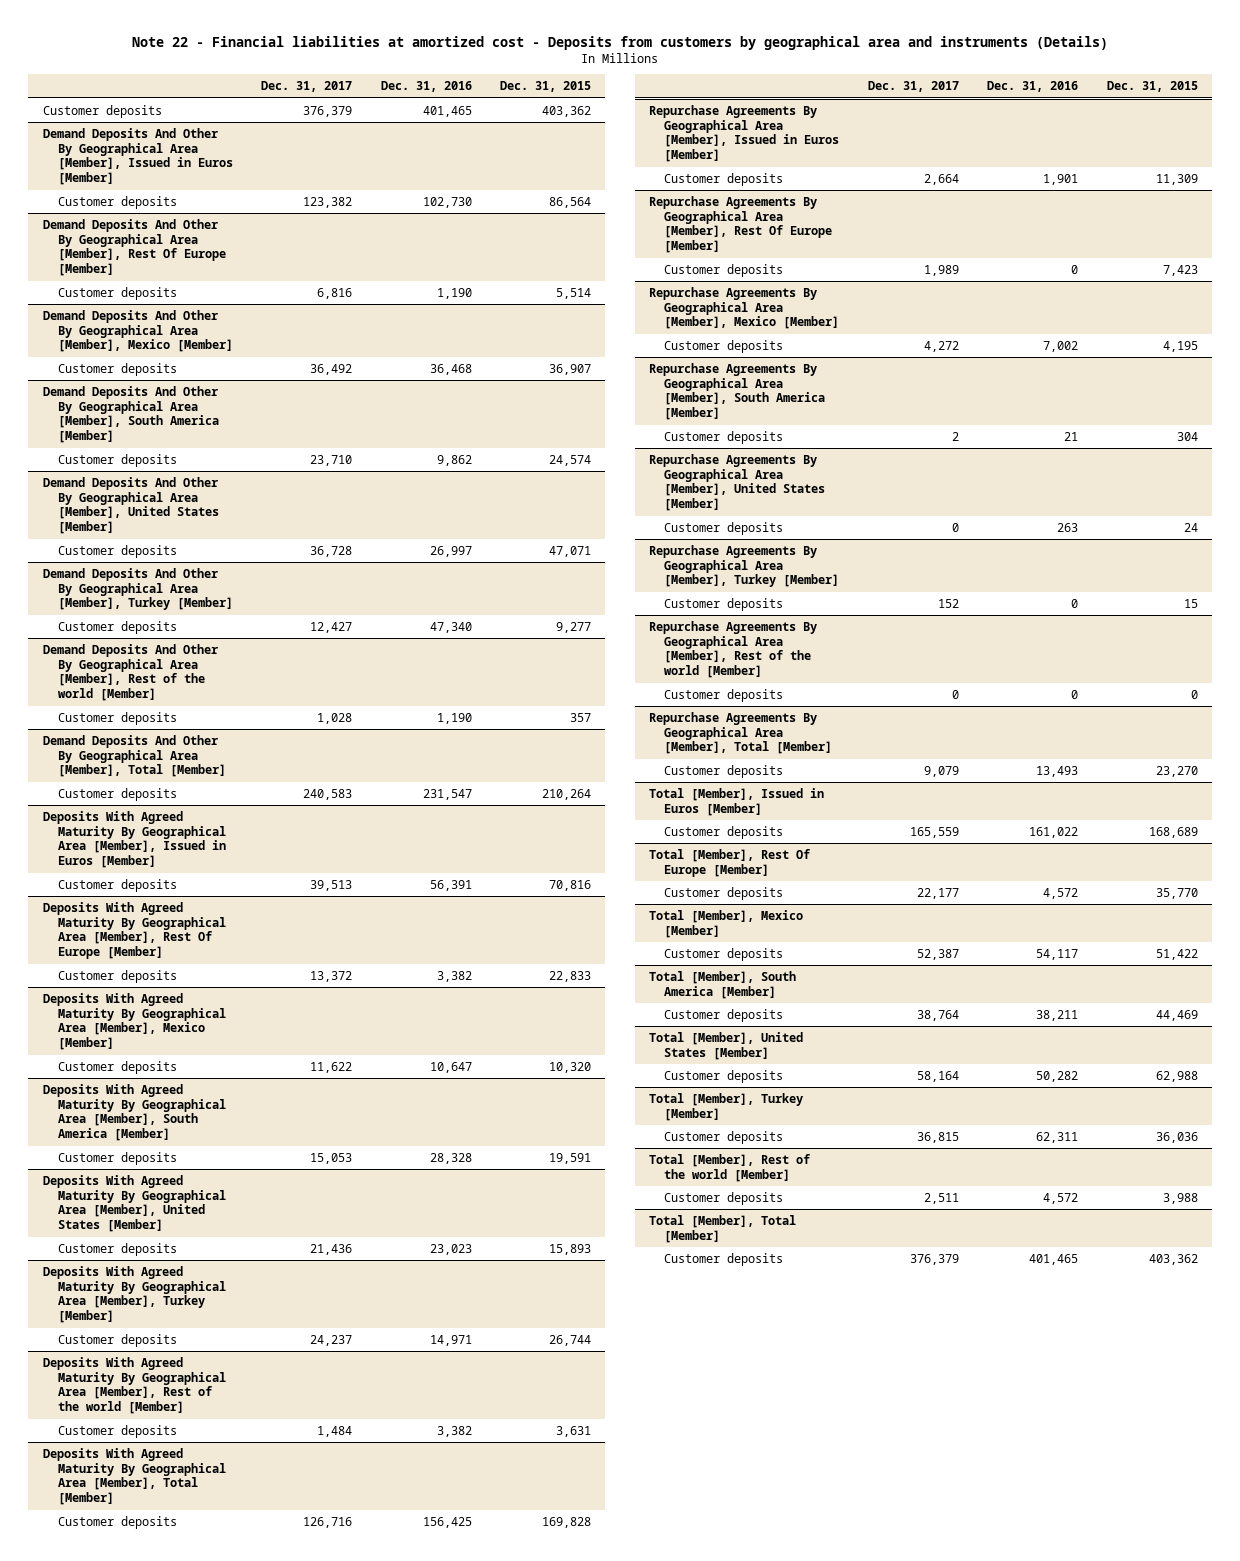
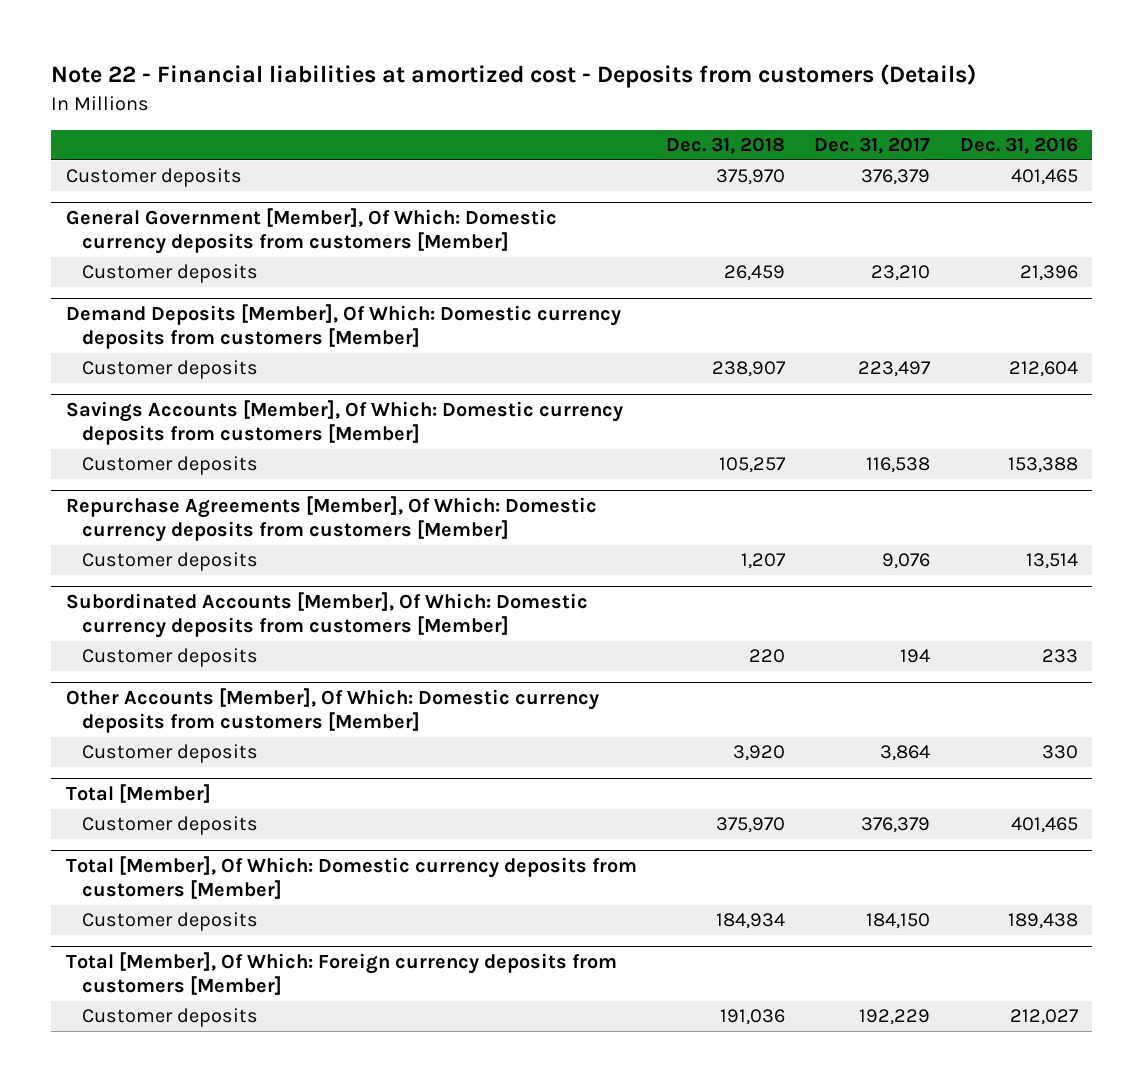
[132,35,1109,50] Note 22 - Financial liabilities at amortized cost - Deposits from customers by geographical area and instruments (Details) -> [50,64,976,89] Note 22 - Financial liabilities at amortized cost - Deposits from customers (Details)
[500,81,592,93] Dec. 31, 2015 -> none
none -> [665,137,785,155] Dec. 31, 2018
[42,127,233,186] Demand Deposits And Other By Geographical Area [Member], Issued in Euros [Member] -> none
[42,218,226,277] Demand Deposits And Other By Geographical Area [Member], Rest Of Europe [Member] -> none
[42,309,233,353] Demand Deposits And Other By Geographical Area [Member], Mexico [Member] -> none
[42,385,219,444] Demand Deposits And Other By Geographical Area [Member], South America [Member] -> none
[42,476,219,535] Demand Deposits And Other By Geographical Area [Member], United States [Member] -> none
[42,567,233,611] Demand Deposits And Other By Geographical Area [Member], Turkey [Member] -> none
[42,643,218,702] Demand Deposits And Other By Geographical Area [Member], Rest of the world [Member] -> none
[57,711,177,725] Customer deposits -> none
[42,734,226,778] Demand Deposits And Other By Geographical Area [Member], Total [Member] -> none
[57,787,177,801] Customer deposits -> none
[42,810,226,869] Deposits With Agreed Maturity By Geographical Area [Member], Issued in Euros [Member] -> none
[57,878,177,892] Customer deposits -> none
[42,901,226,960] Deposits With Agreed Maturity By Geographical Area [Member], Rest Of Europe [Member] -> none
[57,969,177,983] Customer deposits -> none
[42,992,226,1051] Deposits With Agreed Maturity By Geographical Area [Member], Mexico [Member] -> none
[57,1060,177,1074] Customer deposits -> none
[42,1083,226,1142] Deposits With Agreed Maturity By Geographical Area [Member], South America [Member] -> none
[57,1151,177,1165] Customer deposits -> none
[42,1174,226,1233] Deposits With Agreed Maturity By Geographical Area [Member], United States [Member] -> none
[57,1242,177,1256] Customer deposits -> none
[42,1265,226,1324] Deposits With Agreed Maturity By Geographical Area [Member], Turkey [Member] -> none
[57,1333,177,1347] Customer deposits -> none
[42,1356,226,1415] Deposits With Agreed Maturity By Geographical Area [Member], Rest of the world [Member] -> none
[57,1424,177,1438] Customer deposits -> none
[42,1447,226,1506] Deposits With Agreed Maturity By Geographical Area [Member], Total [Member] -> none
[57,1515,177,1529] Customer deposits -> none
[649,104,840,163] Repurchase Agreements By Geographical Area [Member], Issued in Euros [Member] -> none
[664,172,784,186] Customer deposits -> none
[649,195,833,254] Repurchase Agreements By Geographical Area [Member], Rest Of Europe [Member] -> none
[664,263,784,277] Customer deposits -> none
[649,286,840,330] Repurchase Agreements By Geographical Area [Member], Mexico [Member] -> none
[664,339,784,353] Customer deposits -> none
[649,362,826,421] Repurchase Agreements By Geographical Area [Member], South America [Member] -> none
[664,430,784,444] Customer deposits -> none
[649,453,826,512] Repurchase Agreements By Geographical Area [Member], United States [Member] -> none
[664,521,784,535] Customer deposits -> none
[649,544,840,588] Repurchase Agreements By Geographical Area [Member], Turkey [Member] -> none
[664,597,784,611] Customer deposits -> none
[649,620,818,679] Repurchase Agreements By Geographical Area [Member], Rest of the world [Member] -> none
[664,688,784,702] Customer deposits -> none
[649,711,833,755] Repurchase Agreements By Geographical Area [Member], Total [Member] -> none
[664,764,784,778] Customer deposits -> none
[649,787,825,816] Total [Member], Issued in Euros [Member] -> none
[664,825,784,839] Customer deposits -> none
[649,848,811,877] Total [Member], Rest Of Europe [Member] -> none
[664,886,784,900] Customer deposits -> none
[649,909,804,938] Total [Member], Mexico [Member] -> none
[664,947,784,961] Customer deposits -> none
[649,970,797,999] Total [Member], South America [Member] -> none
[664,1008,784,1022] Customer deposits -> none
[649,1031,804,1060] Total [Member], United States [Member] -> none
[664,1069,784,1083] Customer deposits -> none
[649,1092,804,1121] Total [Member], Turkey [Member] -> none
[664,1130,784,1144] Customer deposits -> none
[649,1153,811,1182] Total [Member], Rest of the world [Member] -> none
[664,1191,784,1205] Customer deposits -> none
none -> [65,208,557,255] General Government [Member], Of Which: Domestic currency deposits from customers [Member]
[303,196,353,208] 123,382 -> [871,265,931,282] 23,210
[422,196,472,208] 102,730 -> [1019,265,1078,282] 21,396
none -> [65,304,621,350] Demand Deposits [Member], Of Which: Domestic currency deposits from customers [Member]
[317,287,353,299] 6,816 -> [858,361,932,378] 223,497
[436,287,472,299] 1,190 -> [1008,361,1078,378] 212,604
none -> [65,400,623,446] Savings Accounts [Member], Of Which: Domestic currency deposits from customers [Member]
[310,363,353,375] 36,492 -> [866,457,931,474] 116,538
[429,363,472,375] 36,468 -> [1007,457,1078,474] 153,388
none -> [65,496,597,543] Repurchase Agreements [Member], Of Which: Domestic currency deposits from customers [Member]
[310,454,353,466] 23,710 -> [882,553,931,570] 9,076
[436,454,472,466] 9,862 -> [1025,553,1078,570] 13,514
none -> [65,592,588,639] Subordinated Accounts [Member], Of Which: Domestic currency deposits from customers [Member]
[310,545,353,557] 36,728 -> [900,649,931,664] 194
[429,545,472,557] 26,997 -> [1041,649,1078,664] 233
none -> [65,688,599,734] Other Accounts [Member], Of Which: Domestic currency deposits from customers [Member]
[310,621,353,633] 12,427 -> [880,745,931,762] 3,864
[429,621,472,633] 47,340 -> [1041,745,1078,760] 330
[649,1214,797,1243] Total [Member], Total [Member] -> [65,784,211,804] Total [Member]
none -> [65,856,637,900] Total [Member], Of Which: Domestic currency deposits from customers [Member]
none -> [81,912,258,932] Customer deposits
none -> [65,952,617,996] Total [Member], Of Which: Foreign currency deposits from customers [Member]
none -> [81,1008,258,1028] Customer deposits

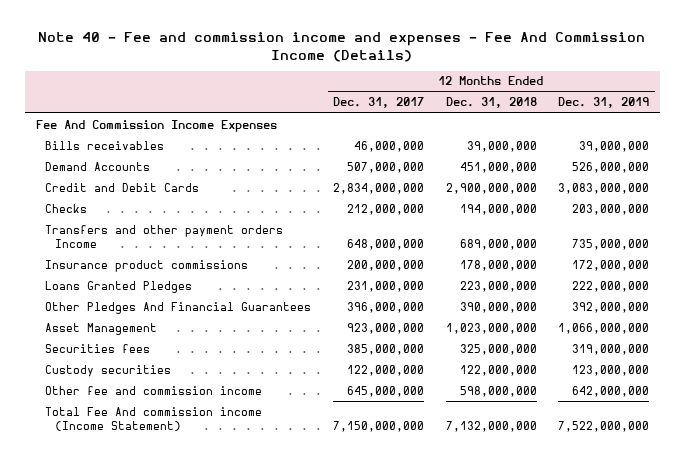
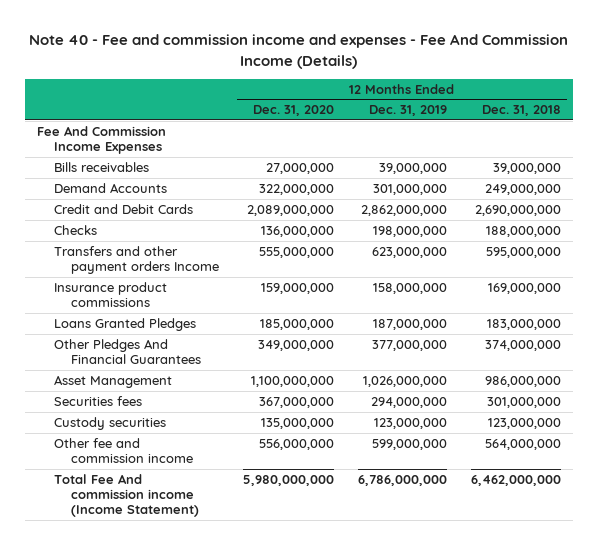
[333,97,425,109] Dec. 31, 2017 -> none
none -> [253,105,335,117] Dec. 31, 2020
[459,161,537,173] 451,000,000 -> [485,183,562,195] 249,000,000
[572,161,650,173] 526,000,000 -> [373,183,448,195] 301,000,000
[445,182,537,194] 2,900,000,000 -> [475,204,562,216] 2,690,000,000
[558,182,650,194] 3,083,000,000 -> [361,204,448,216] 2,862,000,000
[459,203,537,215] 194,000,000 -> [486,225,562,237] 188,000,000
[572,203,650,215] 203,000,000 -> [373,225,448,237] 198,000,000
[459,238,537,250] 689,000,000 -> [486,246,562,258] 595,000,000
[572,238,650,250] 735,000,000 -> [372,246,448,258] 623,000,000
[459,259,537,271] 178,000,000 -> [488,282,562,294] 169,000,000
[572,259,650,271] 172,000,000 -> [373,282,448,294] 158,000,000
[459,280,537,292] 223,000,000 -> [487,318,562,330] 183,000,000
[572,280,650,292] 222,000,000 -> [373,318,448,330] 187,000,000
[459,301,537,313] 390,000,000 -> [485,339,562,351] 374,000,000
[572,301,650,313] 392,000,000 -> [372,339,448,351] 377,000,000
[445,322,537,334] 1,023,000,000 -> [485,375,562,387] 986,000,000
[558,322,650,334] 1,066,000,000 -> [363,375,448,387] 1,026,000,000
[459,343,537,355] 325,000,000 -> [487,396,562,408] 301,000,000
[572,343,650,355] 319,000,000 -> [371,396,448,408] 294,000,000
[459,364,537,376] 122,000,000 -> [488,417,562,429] 123,000,000
[459,385,537,397] 598,000,000 -> [485,438,562,450] 564,000,000
[572,385,650,397] 642,000,000 -> [372,438,448,450] 599,000,000
[445,420,537,432] 7,132,000,000 -> [471,474,562,486] 6,462,000,000
[558,420,650,432] 7,522,000,000 -> [358,474,448,486] 6,786,000,000

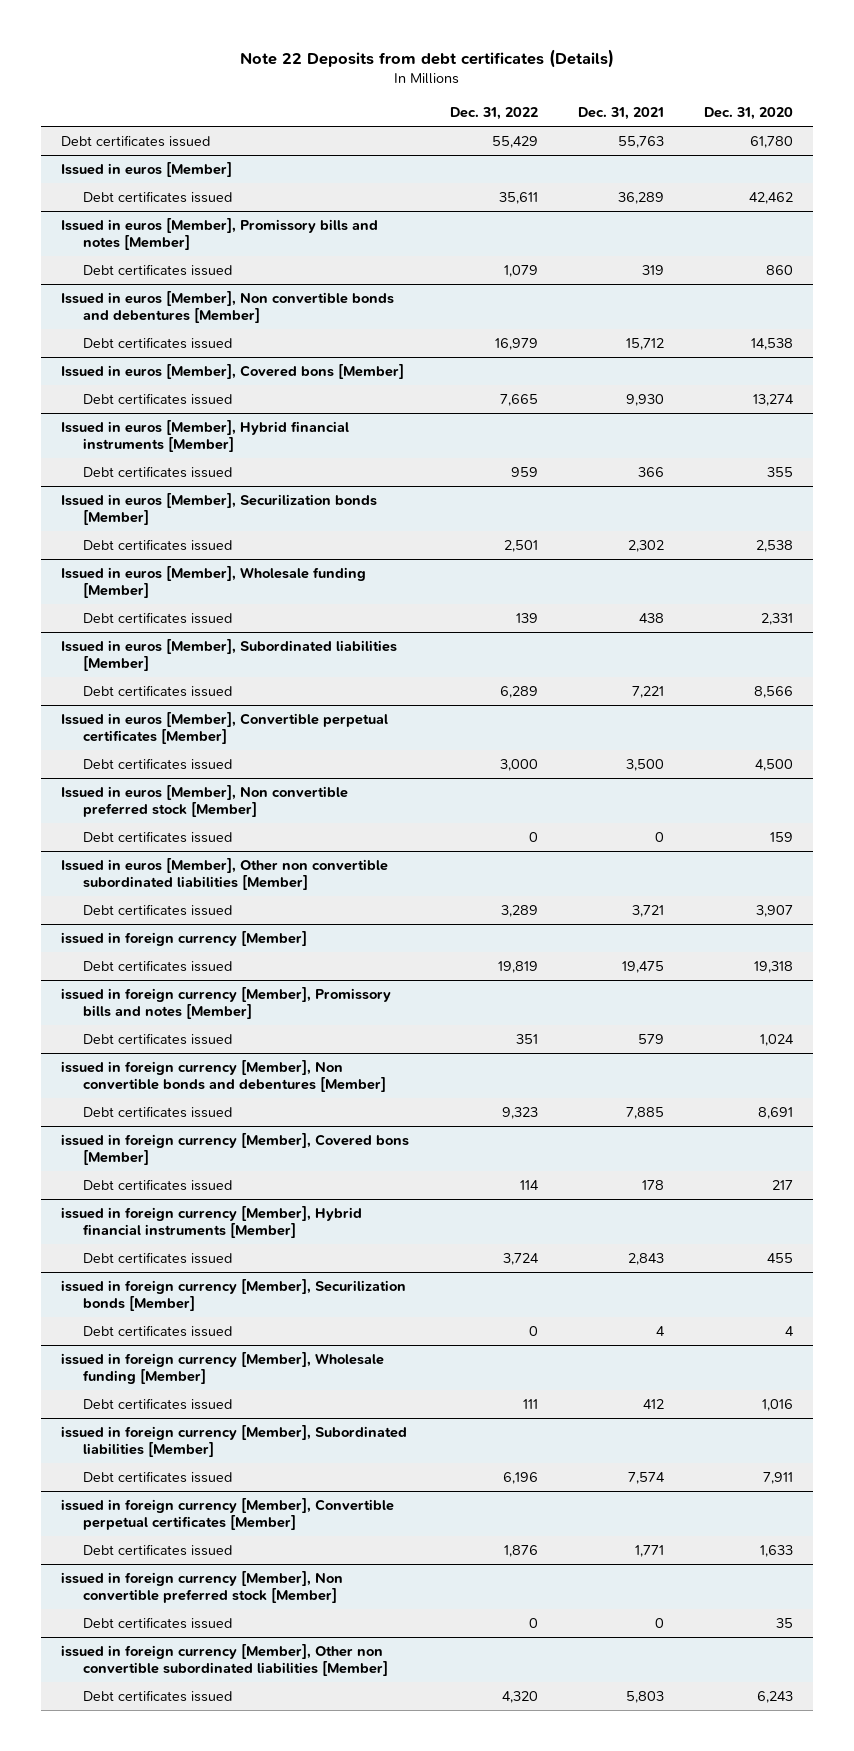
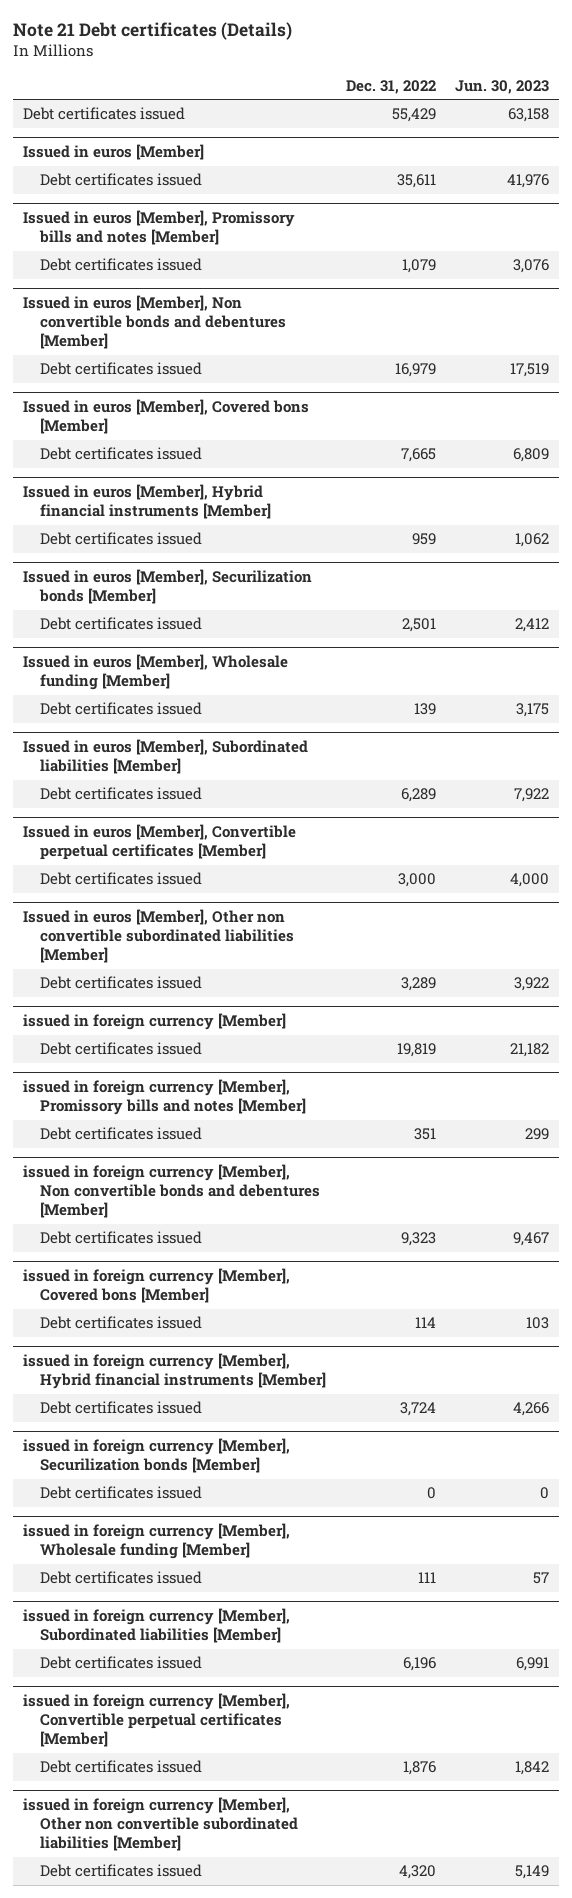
[240,48,615,68] Note 22 Deposits from debt certificates (Details) -> [12,22,292,41] Note 21 Debt certificates (Details)
[577,106,664,120] Dec. 31, 2021 -> none
[704,106,794,120] Dec. 31, 2020 -> none
none -> [455,79,550,94] Jun. 30, 2023
[61,785,349,817] Issued in euros [Member], Non convertible preferred stock [Member] -> none
[82,831,232,844] Debt certificates issued -> none
[61,1571,344,1603] issued in foreign currency [Member], Non convertible preferred stock [Member] -> none
[82,1617,232,1630] Debt certificates issued -> none

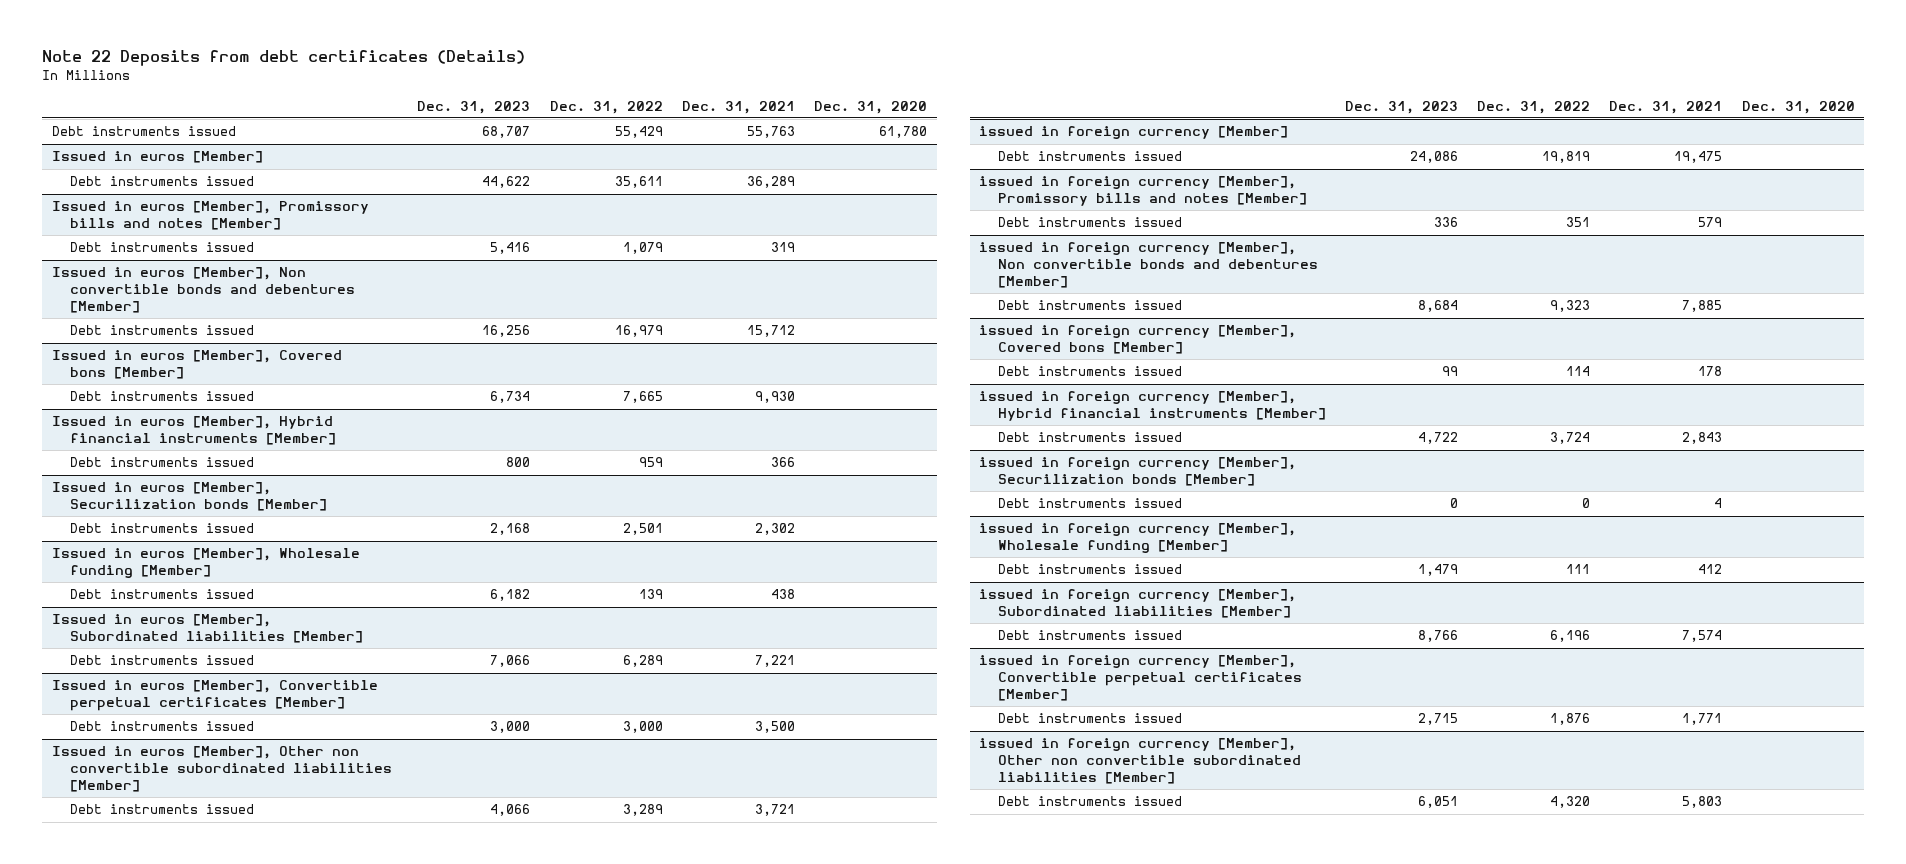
[12,22,292,41] Note 21 Debt certificates (Details) -> [41,50,525,67] Note 22 Deposits from debt certificates (Details)
[455,79,550,94] Jun. 30, 2023 -> none
none -> [417,100,531,114] Dec. 31, 2023
none -> [681,100,795,114] Dec. 31, 2021
none -> [814,100,928,114] Dec. 31, 2020
[22,107,185,121] Debt certificates issued -> [51,126,236,137] Debt instruments issued
[40,173,203,187] Debt certificates issued -> [69,176,254,187] Debt instruments issued
[40,258,203,272] Debt certificates issued -> [69,242,254,253] Debt instruments issued
[40,362,203,376] Debt certificates issued -> [69,325,254,336] Debt instruments issued
[40,447,203,461] Debt certificates issued -> [69,391,254,402] Debt instruments issued
[40,532,203,546] Debt certificates issued -> [69,457,254,468] Debt instruments issued
[40,617,203,631] Debt certificates issued -> [69,523,254,534] Debt instruments issued
[40,702,203,716] Debt certificates issued -> [69,589,254,600] Debt instruments issued
[40,787,203,801] Debt certificates issued -> [69,655,254,666] Debt instruments issued
[40,872,203,886] Debt certificates issued -> [69,721,254,732] Debt instruments issued
[40,976,203,990] Debt certificates issued -> [69,804,254,815] Debt instruments issued
[40,1042,203,1056] Debt certificates issued -> [997,151,1182,162] Debt instruments issued
[40,1127,203,1141] Debt certificates issued -> [997,217,1182,228] Debt instruments issued
[40,1231,203,1245] Debt certificates issued -> [997,300,1182,311] Debt instruments issued
[40,1316,203,1330] Debt certificates issued -> [997,366,1182,377] Debt instruments issued
[40,1401,203,1415] Debt certificates issued -> [997,432,1182,443] Debt instruments issued
[40,1486,203,1500] Debt certificates issued -> [997,498,1182,509] Debt instruments issued
[40,1571,203,1585] Debt certificates issued -> [997,564,1182,575] Debt instruments issued
[40,1656,203,1670] Debt certificates issued -> [997,630,1182,641] Debt instruments issued
[40,1760,203,1774] Debt certificates issued -> [997,713,1182,724] Debt instruments issued
[40,1864,203,1878] Debt certificates issued -> [997,796,1182,807] Debt instruments issued

